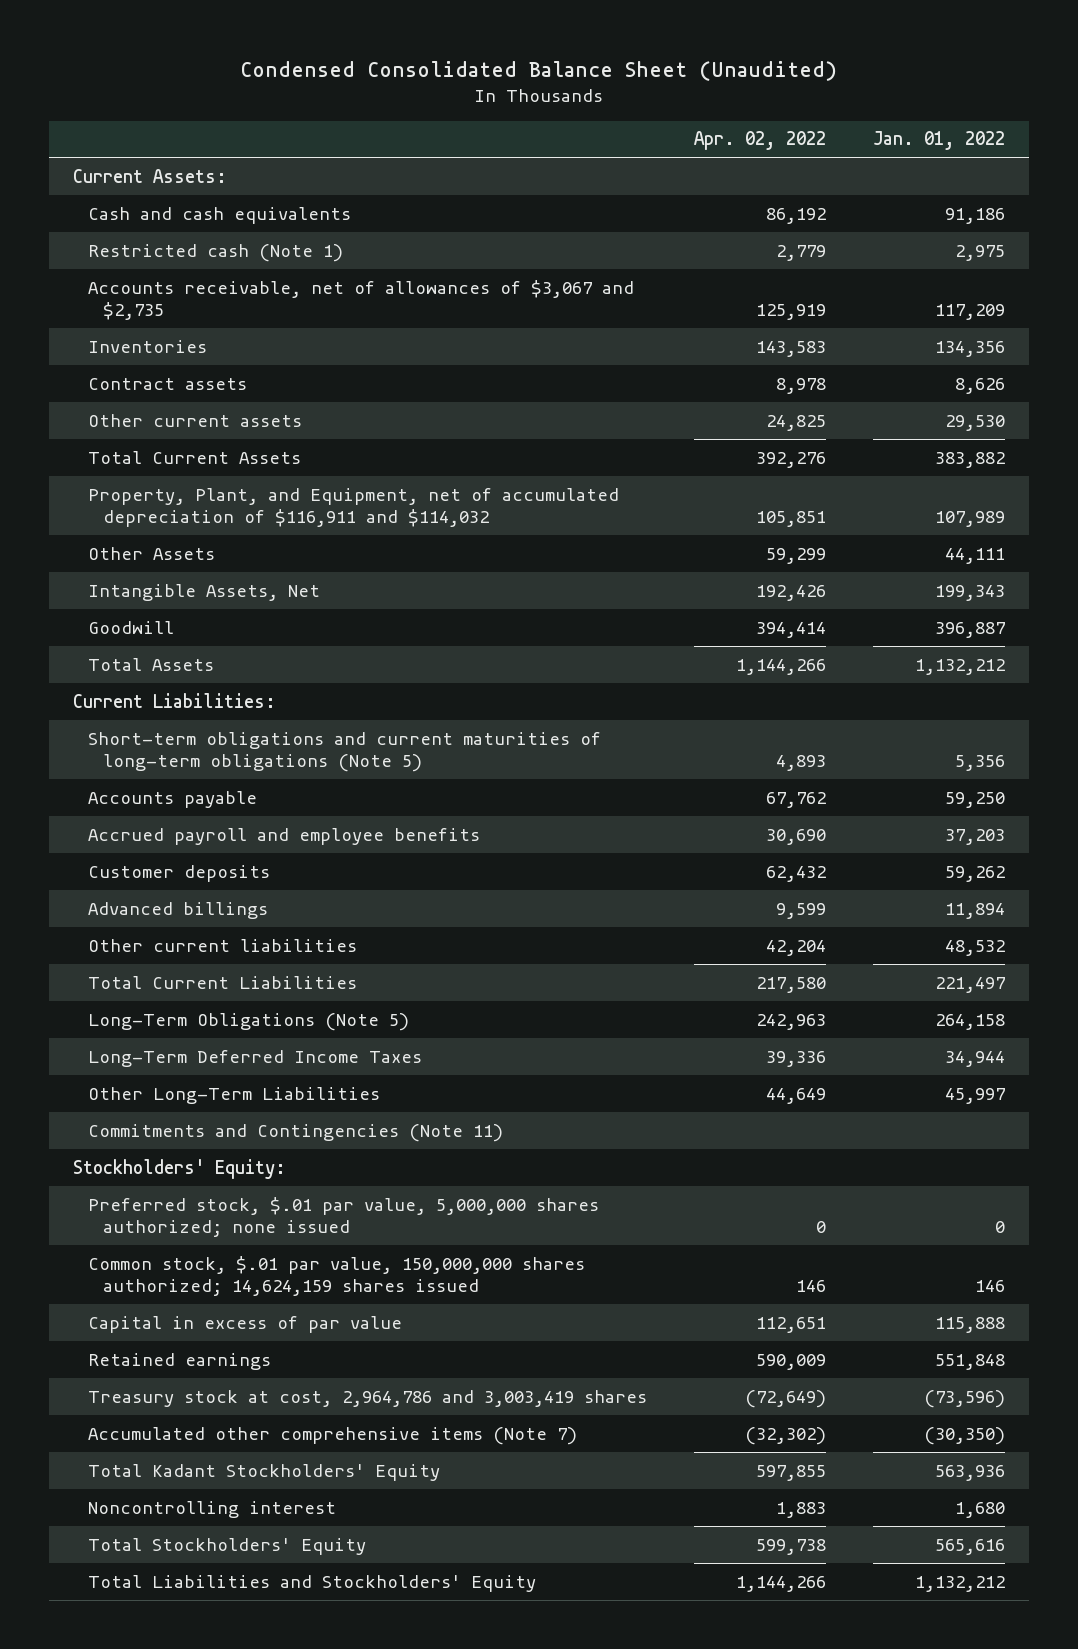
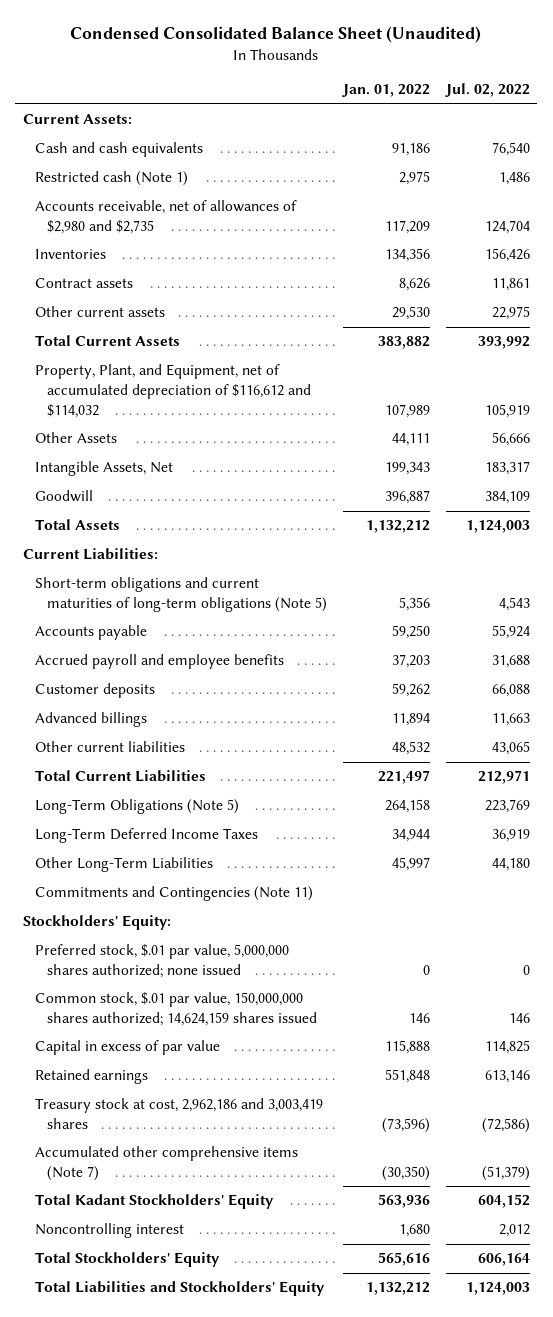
[693,131,826,151] Apr. 02, 2022 -> none
none -> [444,83,530,98] Jul. 02, 2022
[87,279,634,320] Accounts receivable, net of allowances of $3,067 and $2,735 -> [35,200,298,234] Accounts receivable, net of allowances of $2,980 and $2,735
[87,487,619,527] Property, Plant, and Equipment, net of accumulated depreciation of $116,911 and $114,032 -> [35,364,312,418] Property, Plant, and Equipment, net of accumulated depreciation of $116,612 and $114,032
[87,1389,647,1407] Treasury stock at cost, 2,964,786 and 3,003,419 shares -> [35,1098,324,1129] Treasury stock at cost, 2,962,186 and 3,003,419 shares

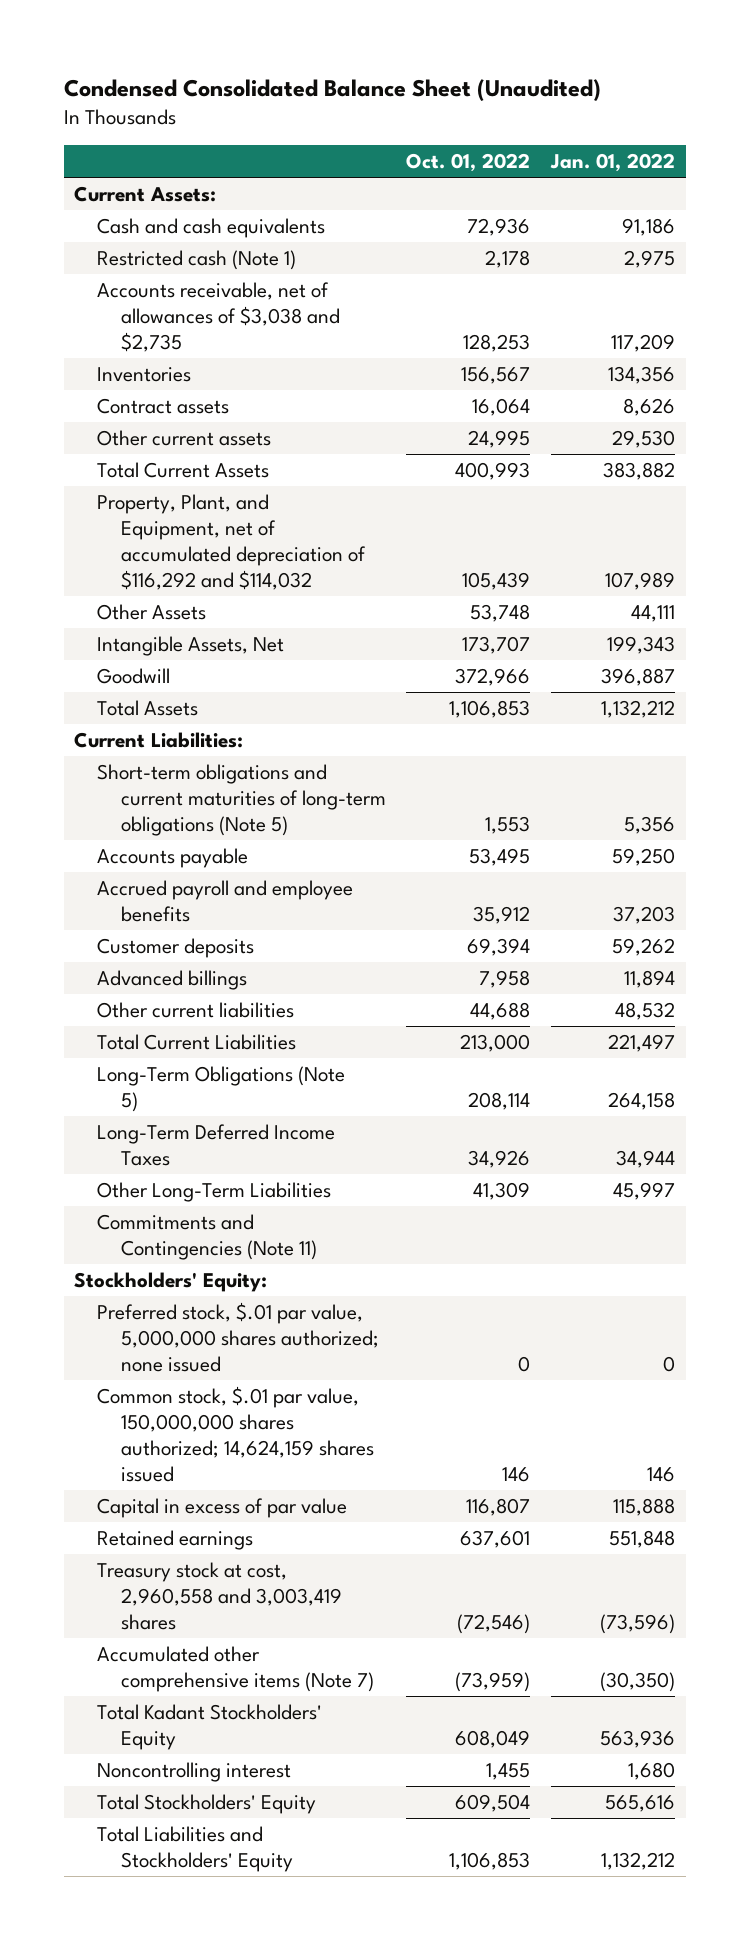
[444,83,530,98] Jul. 02, 2022 -> none
none -> [406,152,531,172] Oct. 01, 2022
[35,200,298,234] Accounts receivable, net of allowances of $2,980 and $2,735 -> [97,282,340,352] Accounts receivable, net of allowances of $3,038 and $2,735
[35,364,312,418] Property, Plant, and Equipment, net of accumulated depreciation of $116,612 and $114,032 -> [97,494,366,590] Property, Plant, and Equipment, net of accumulated depreciation of $116,292 and $114,032
[35,1098,324,1129] Treasury stock at cost, 2,962,186 and 3,003,419 shares -> [97,1562,342,1630] Treasury stock at cost, 2,960,558 and 3,003,419 shares

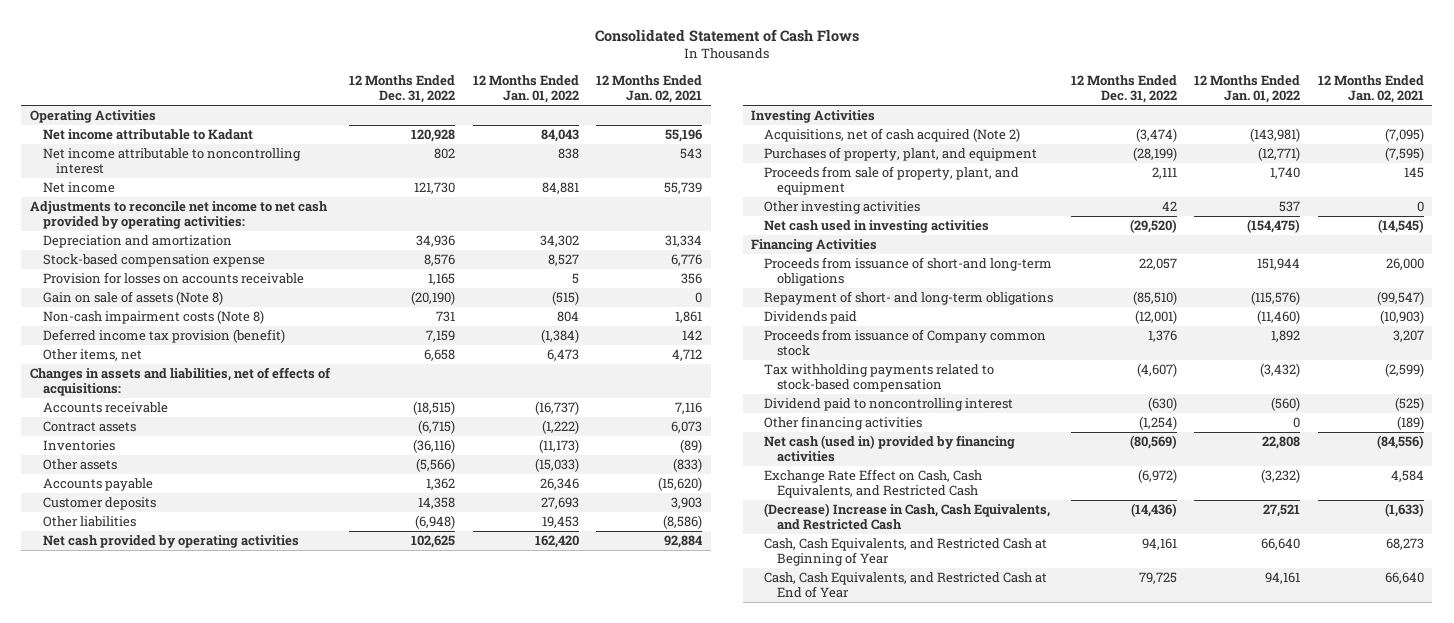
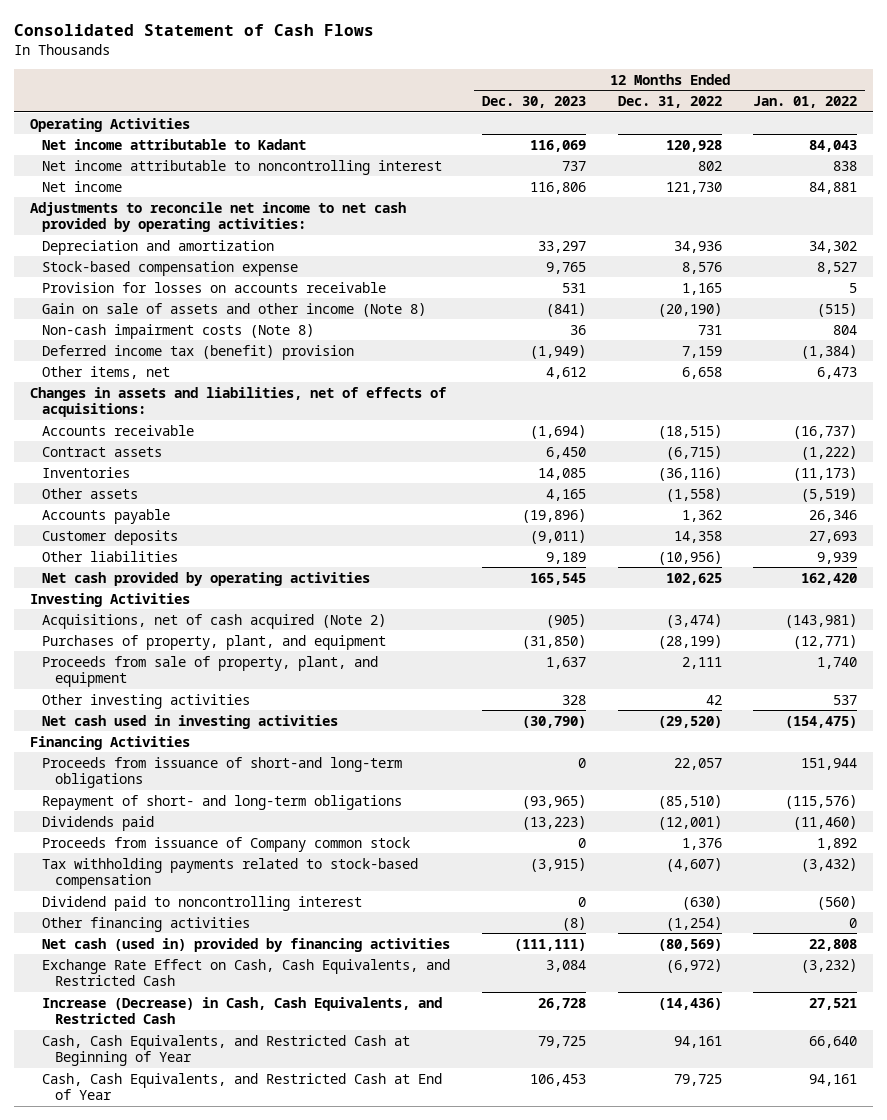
[596,75,703,104] 12 Months Ended Jan. 02, 2021 -> none
none -> [482,96,587,109] Dec. 30, 2023
[43,291,224,306] Gain on sale of assets (Note 8) -> [42,302,427,317] Gain on sale of assets and other income (Note 8)
[43,329,286,344] Deferred income tax provision (benefit) -> [42,344,355,360] Deferred income tax (benefit) provision
[416,458,456,473] (5,566) -> [665,487,722,502] (1,558)
[534,458,579,473] (15,033) -> [801,487,858,502] (5,519)
[415,515,456,530] (6,948) -> [657,550,722,565] (10,956)
[541,516,579,529] 19,453 -> [817,551,858,564] 9,939
[764,503,1051,531] (Decrease) Increase in Cash, Cash Equivalents, and Restricted Cash -> [42,996,443,1024] Increase (Decrease) in Cash, Cash Equivalents, and Restricted Cash

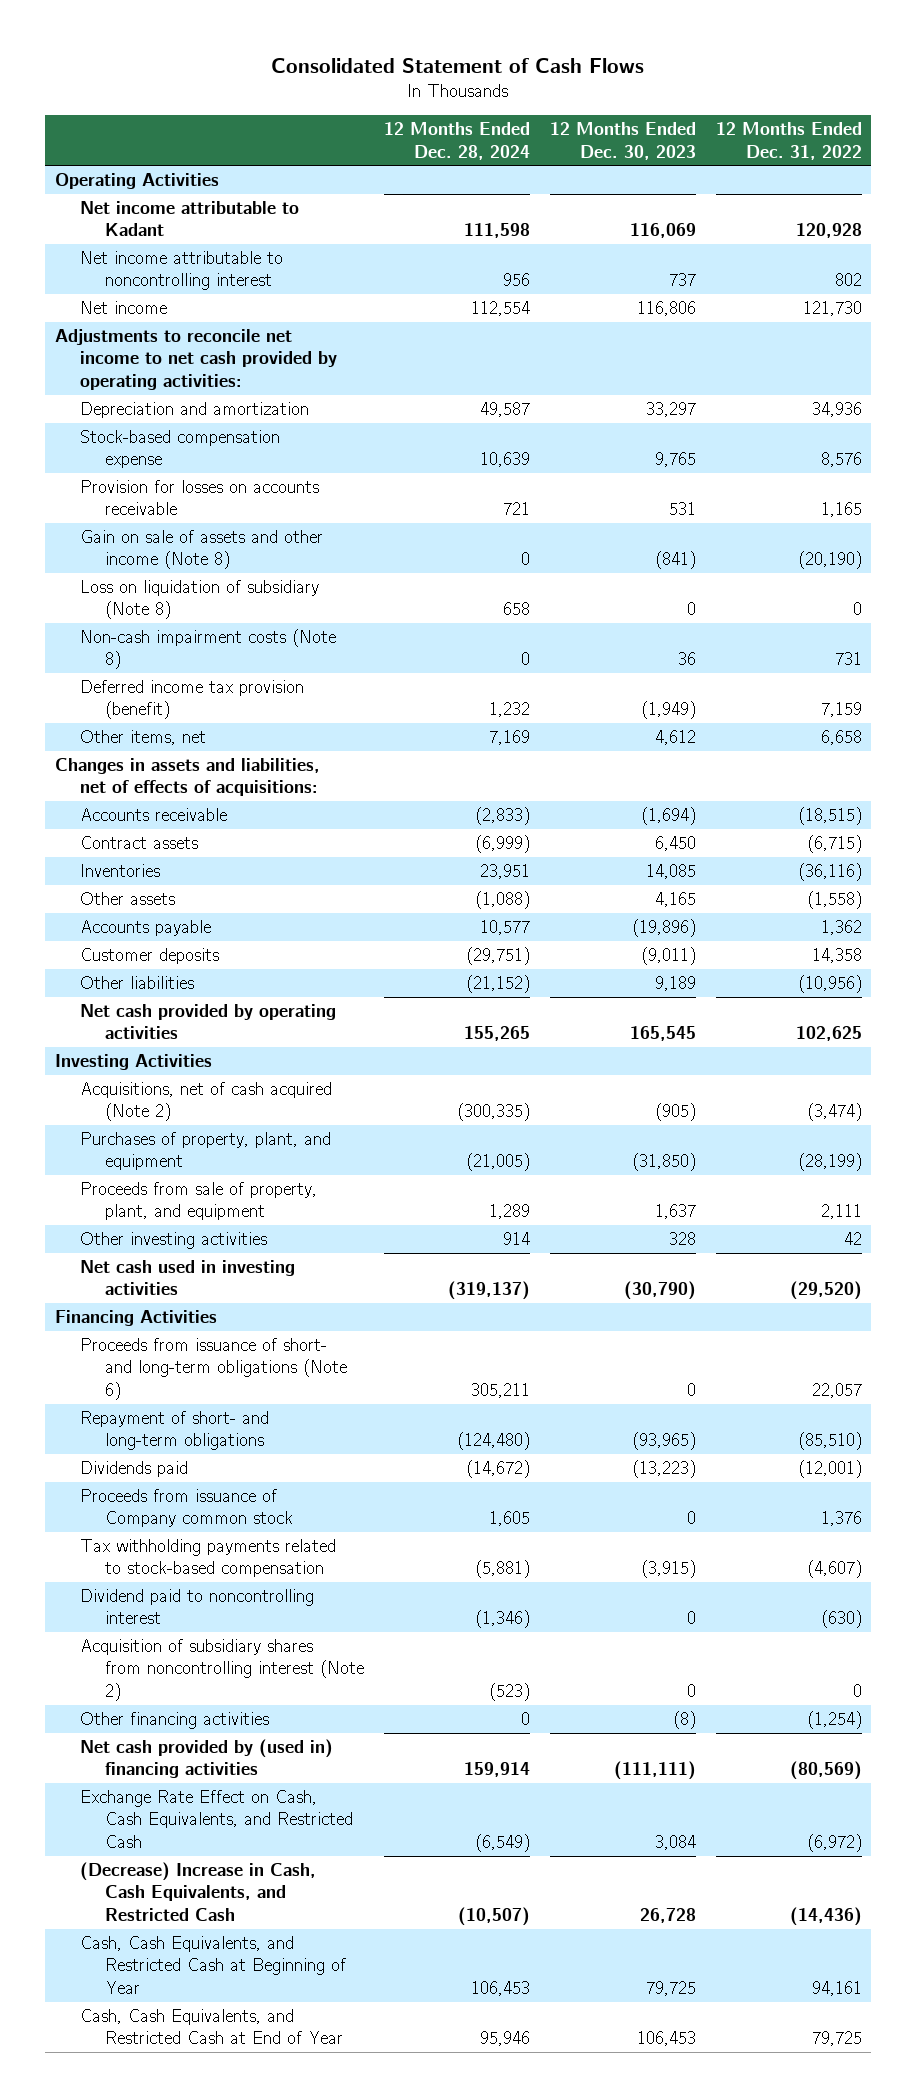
[753,96,858,109] Jan. 01, 2022 -> none
none -> [384,122,531,160] 12 Months Ended Dec. 28, 2024
none -> [80,580,320,620] Loss on liquidation of subsidiary (Note 8)
[42,344,355,360] Deferred income tax (benefit) provision -> [80,680,305,720] Deferred income tax provision (benefit)
[42,756,403,788] Proceeds from issuance of short-and long-term obligations -> [80,1338,348,1400] Proceeds from issuance of short- and long-term obligations (Note 6)
none -> [80,1639,365,1701] Acquisition of subsidiary shares from noncontrolling interest (Note 2)
[42,937,451,952] Net cash (used in) provided by financing activities -> [80,1739,334,1779] Net cash provided by (used in) financing activities
[42,996,443,1024] Increase (Decrease) in Cash, Cash Equivalents, and Restricted Cash -> [80,1862,317,1921] (Decrease) Increase in Cash, Cash Equivalents, and Restricted Cash

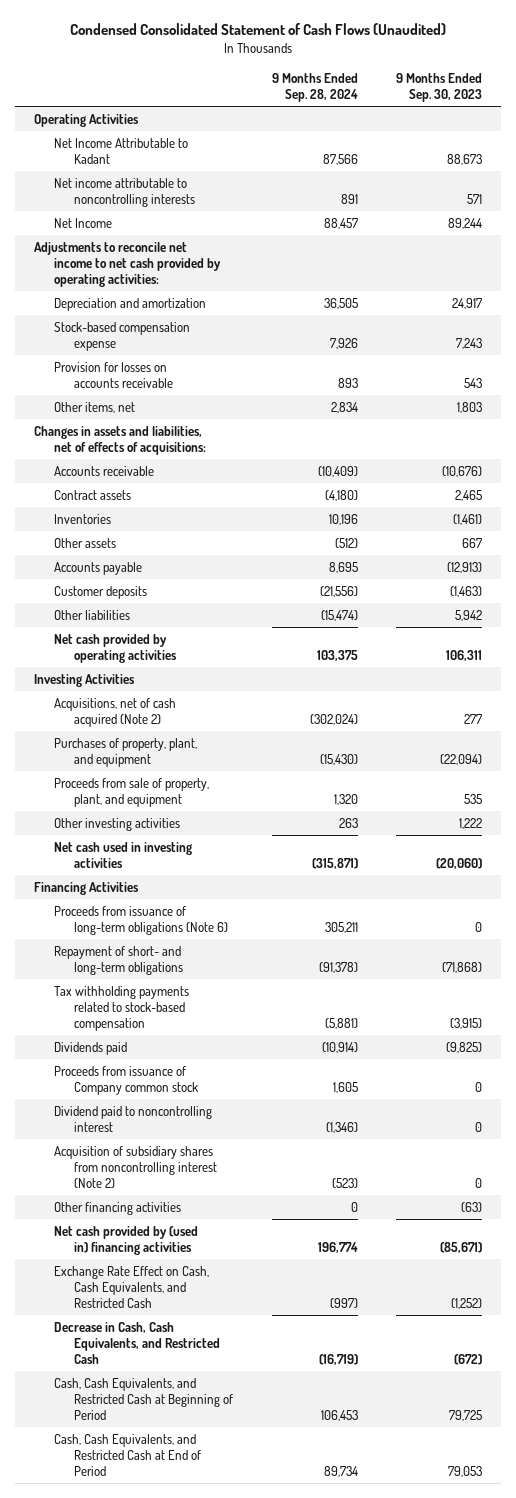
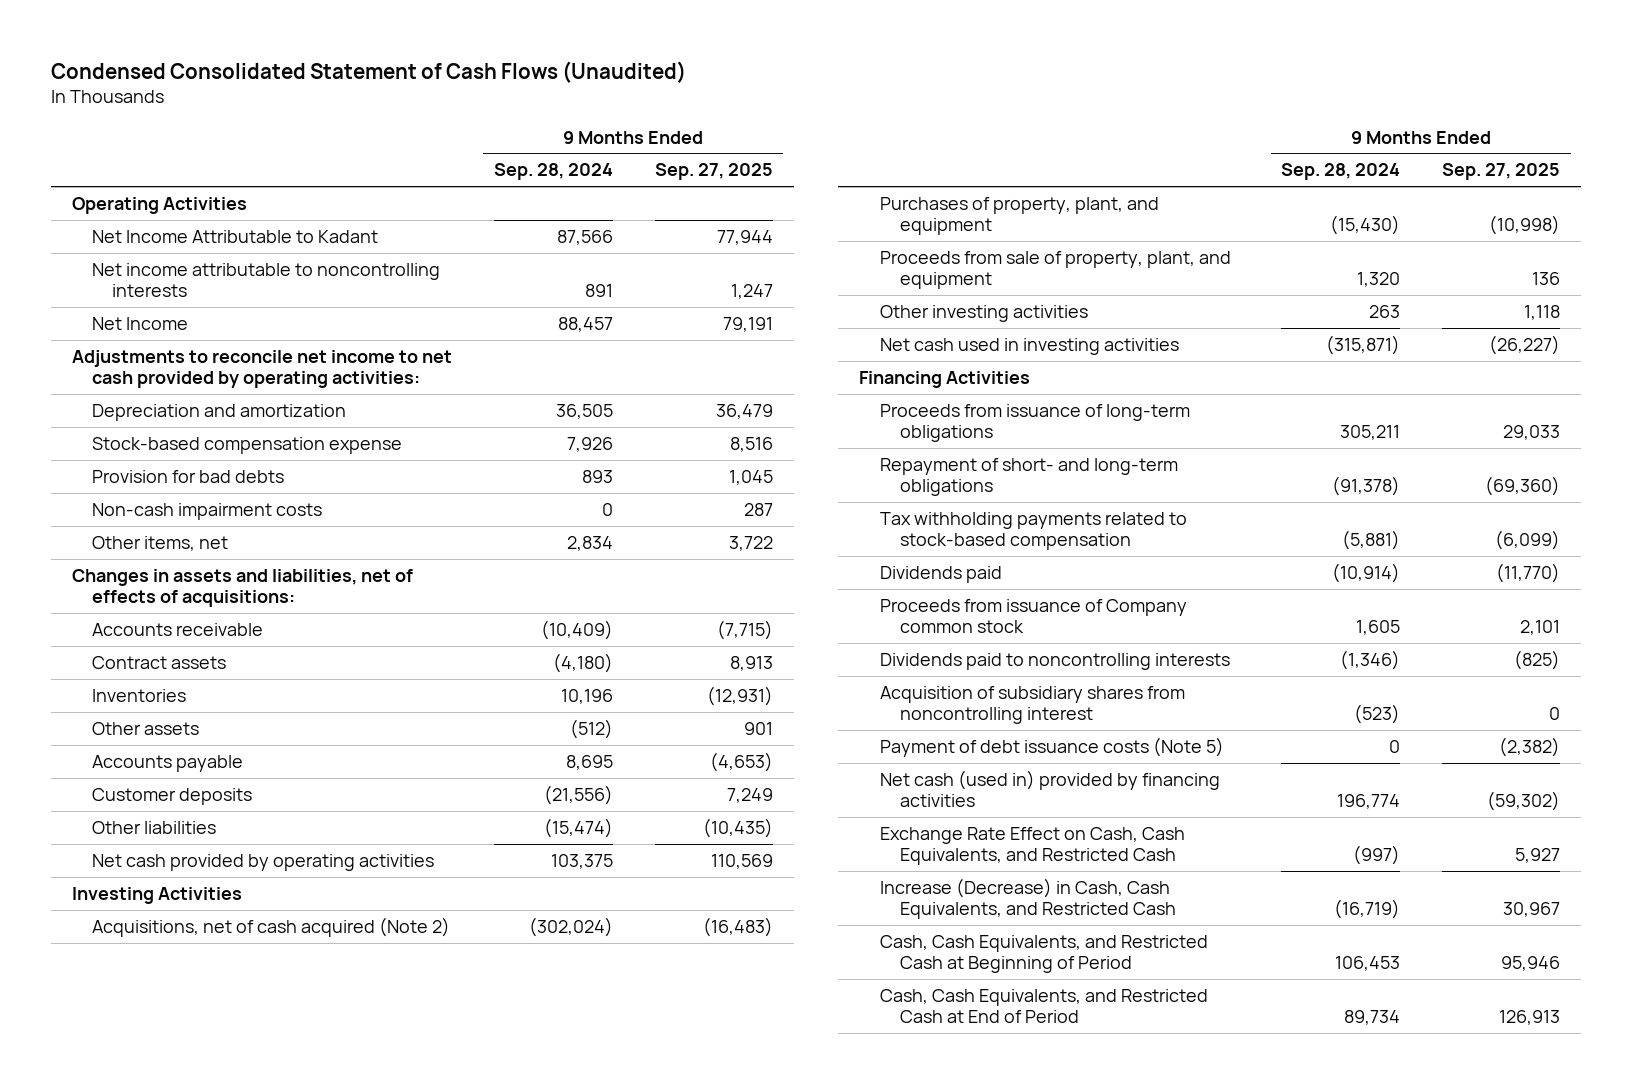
[396,73,483,103] 9 Months Ended Sep. 30, 2023 -> none
none -> [654,163,773,181] Sep. 27, 2025
[54,361,174,388] Provision for losses on accounts receivable -> [92,469,285,483] Provision for bad debts
none -> [92,502,323,520] Non-cash impairment costs
[54,905,229,935] Proceeds from issuance of long-term obligations (Note 6) -> [879,403,1190,443] Proceeds from issuance of long-term obligations
[54,1105,213,1132] Dividend paid to noncontrolling interest -> [879,652,1230,670] Dividends paid to noncontrolling interests
[54,1145,218,1188] Acquisition of subsidiary shares from noncontrolling interest (Note 2) -> [879,685,1185,725] Acquisition of subsidiary shares from noncontrolling interest
[54,1201,182,1215] Other financing activities -> [879,736,1224,757] Payment of debt issuance costs (Note 5)
[54,1225,199,1255] Net cash provided by (used in) financing activities -> [879,769,1220,808] Net cash (used in) provided by financing activities
[54,1321,221,1364] Decrease in Cash, Cash Equivalents, and Restricted Cash -> [879,877,1177,920] Increase (Decrease) in Cash, Cash Equivalents, and Restricted Cash

